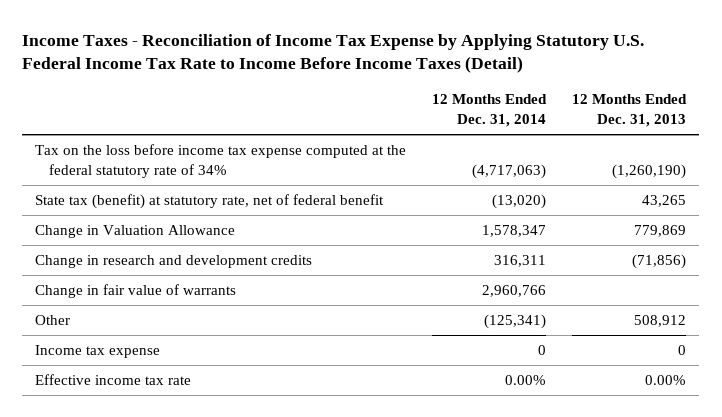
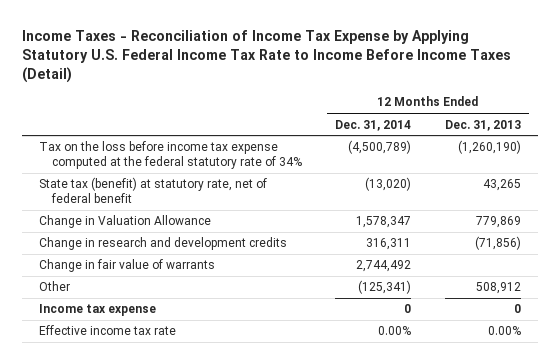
[472,163,547,179] (4,717,063) -> [348,140,412,155] (4,500,789)
[482,285,547,298] 2,960,766 -> [356,260,412,273] 2,744,492

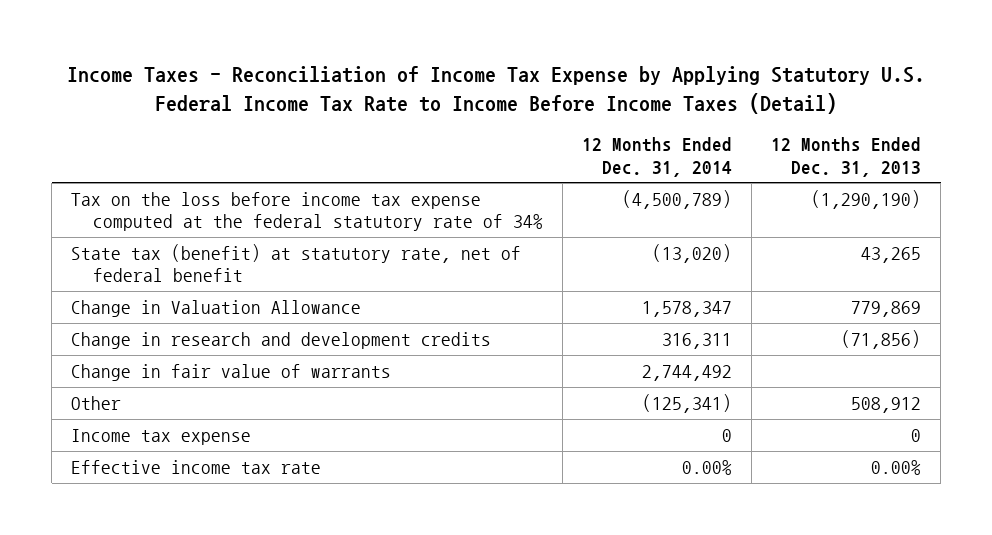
[457,140,521,155] (1,260,190) -> [811,189,922,209] (1,290,190)

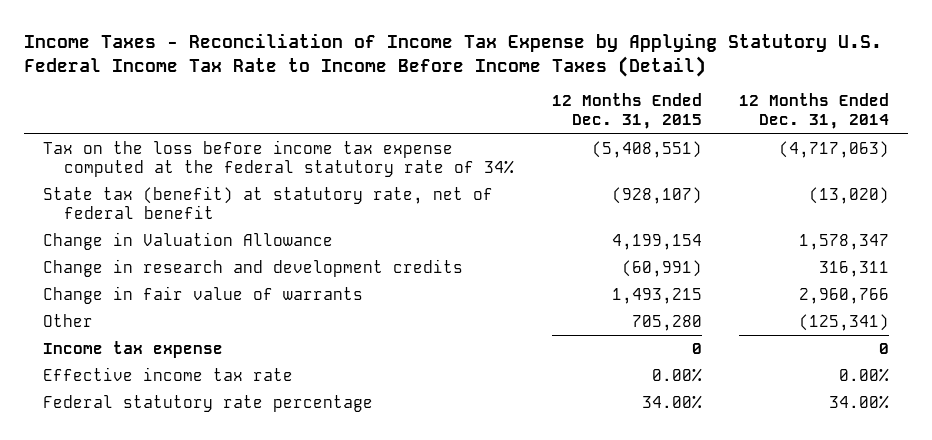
[771,137,922,177] 12 Months Ended Dec. 31, 2013 -> none
none -> [551,93,702,130] 12 Months Ended Dec. 31, 2015
[621,189,732,209] (4,500,789) -> [779,141,890,159] (4,717,063)
[641,364,732,381] 2,744,492 -> [799,288,890,305] 2,960,766
none -> [43,395,374,413] Federal statutory rate percentage

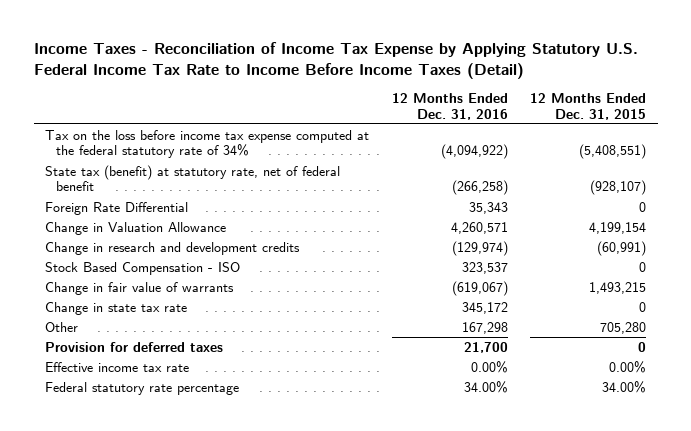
[739,93,890,130] 12 Months Ended Dec. 31, 2014 -> none
none -> [391,92,508,120] 12 Months Ended Dec. 31, 2016
none -> [45,201,189,215] Foreign Rate Differential
none -> [45,261,241,275] Stock Based Compensation - ISO
none -> [45,301,188,315] Change in state tax rate
[43,341,224,359] Income tax expense -> [45,341,224,352] Provision for deferred taxes

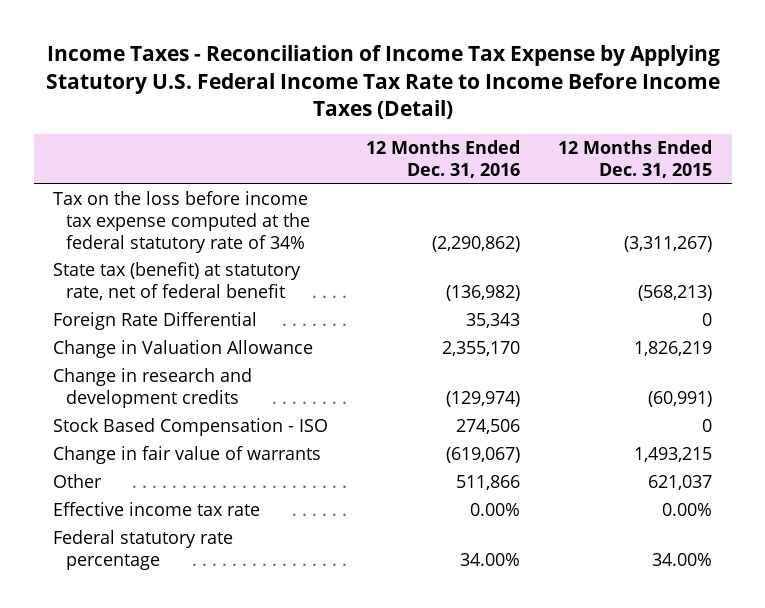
[440,144,508,160] (4,094,922) -> [432,235,521,252] (2,290,862)
[579,144,647,160] (5,408,551) -> [624,235,713,252] (3,311,267)
[451,180,508,196] (266,258) -> [446,284,521,301] (136,982)
[590,180,647,196] (928,107) -> [638,284,713,301] (568,213)
[450,221,508,234] 4,260,571 -> [442,341,521,357] 2,355,170
[589,221,647,234] 4,199,154 -> [634,341,713,357] 1,826,219
[461,261,508,274] 323,537 -> [456,419,521,435] 274,506
[45,301,188,315] Change in state tax rate -> none
[45,341,224,352] Provision for deferred taxes -> none
[461,321,508,334] 167,298 -> [456,475,521,491] 511,866
[600,321,647,334] 705,280 -> [648,475,713,491] 621,037

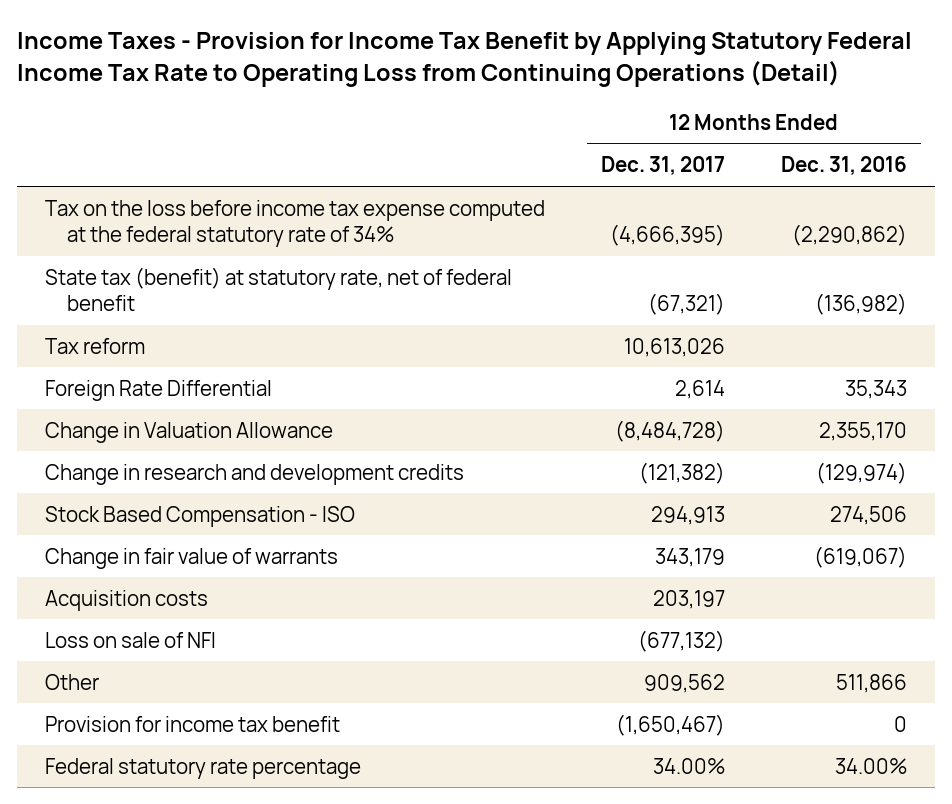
[45,45,720,120] Income Taxes - Reconciliation of Income Tax Expense by Applying Statutory U.S. Federal Income Tax Rate to Income Before Income Taxes (Detail) -> [17,32,913,88] Income Taxes - Provision for Income Tax Benefit by Applying Statutory Federal Income Tax Rate to Operating Loss from Continuing Operations (Detail)
[558,140,713,179] 12 Months Ended Dec. 31, 2015 -> none
none -> [601,156,726,176] Dec. 31, 2017
none -> [45,337,146,354] Tax reform
none -> [45,589,209,611] Acquisition costs
none -> [45,631,217,648] Loss on sale of NFI
[52,502,260,517] Effective income tax rate -> none
none -> [45,715,341,732] Provision for income tax benefit

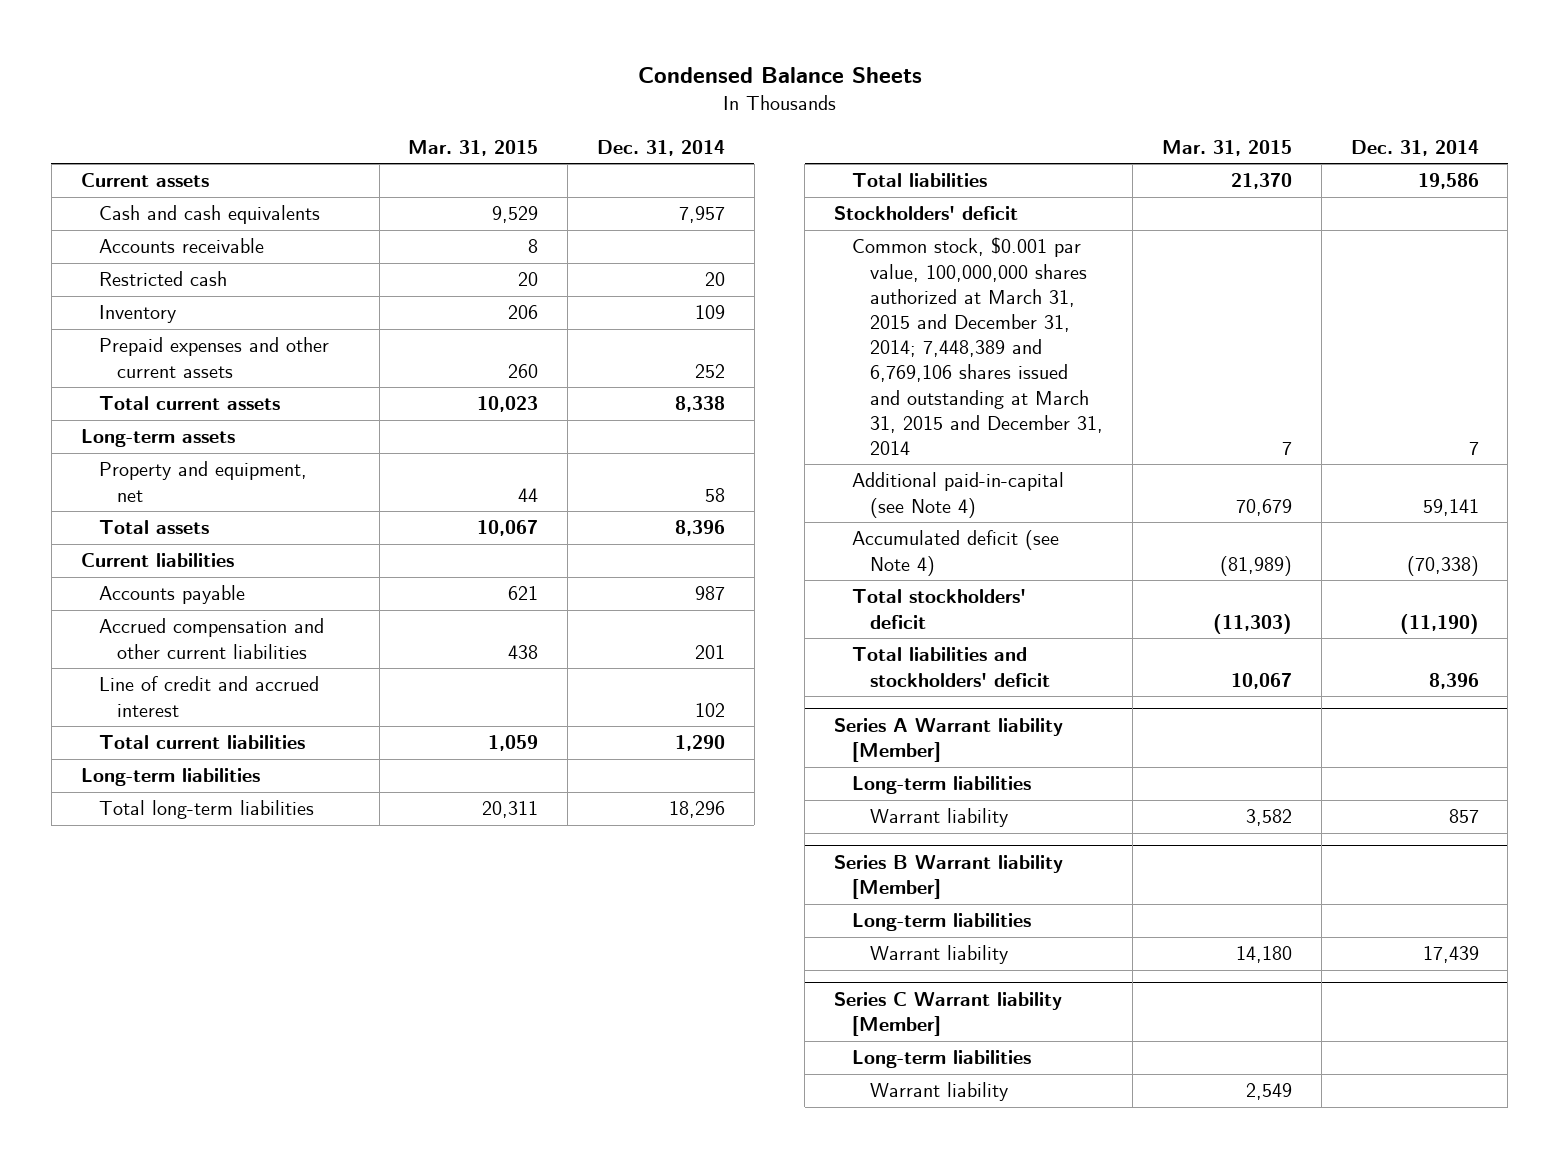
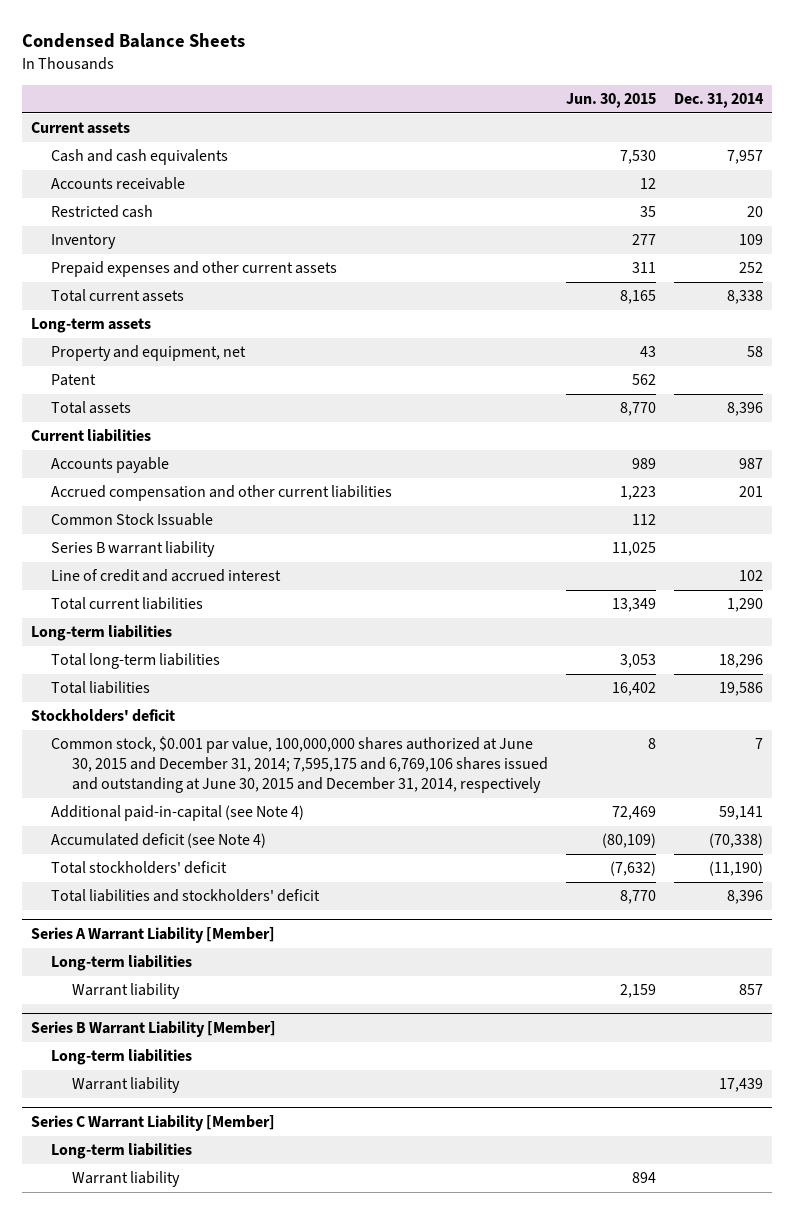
[408,139,539,156] Mar. 31, 2015 -> none
none -> [565,92,656,108] Jun. 30, 2015
none -> [51,374,97,387] Patent
none -> [51,513,214,527] Common Stock Issuable
none -> [51,541,216,558] Series B warrant liability
[852,237,1104,455] Common stock, $0.001 par value, 100,000,000 shares authorized at March 31, 2015 and December 31, 2014; 7,448,389 and 6,769,106 shares issued and outstanding at March 31, 2015 and December 31, 2014 -> [51,736,548,794] Common stock, $0.001 par value, 100,000,000 shares authorized at June 30, 2015 and December 31, 2014; 7,595,175 and 6,769,106 shares issued and outstanding at June 30, 2015 and December 31, 2014, respectively
[834,718,1064,763] Series A Warrant liability [Member] -> [31,927,276,944] Series A Warrant Liability [Member]
[834,855,1064,900] Series B Warrant liability [Member] -> [31,1021,277,1038] Series B Warrant Liability [Member]
[834,992,1063,1037] Series C Warrant liability [Member] -> [31,1115,276,1132] Series C Warrant Liability [Member]

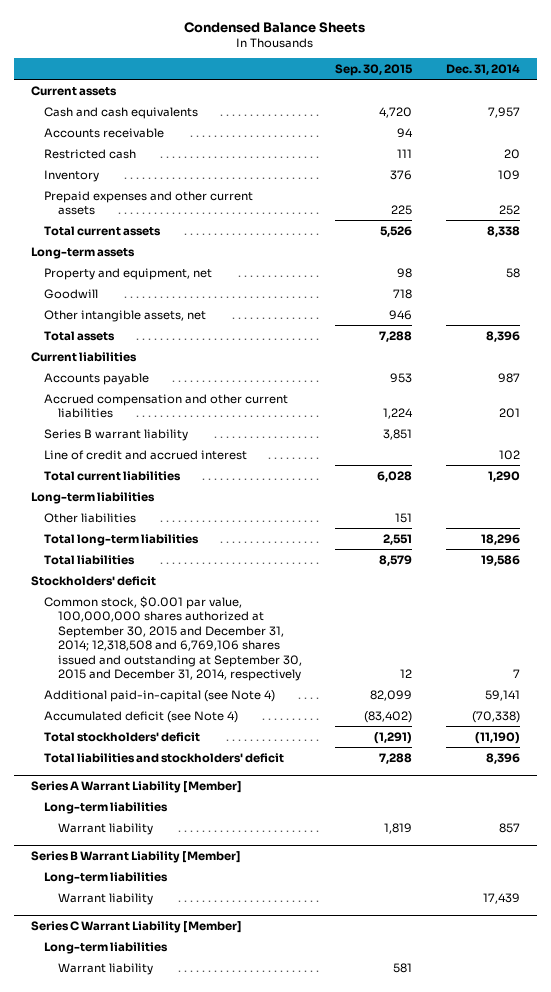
[565,92,656,108] Jun. 30, 2015 -> none
none -> [335,63,414,76] Sep. 30, 2015
[51,374,97,387] Patent -> none
none -> [44,288,99,299] Goodwill
none -> [44,309,207,322] Other intangible assets, net
[51,513,214,527] Common Stock Issuable -> none
none -> [44,512,137,523] Other liabilities
[51,736,548,794] Common stock, $0.001 par value, 100,000,000 shares authorized at June 30, 2015 and December 31, 2014; 7,595,175 and 6,769,106 shares issued and outstanding at June 30, 2015 and December 31, 2014, respectively -> [44,595,303,682] Common stock, $0.001 par value, 100,000,000 shares authorized at September 30, 2015 and December 31, 2014; 12,318,508 and 6,769,106 shares issued and outstanding at September 30, 2015 and December 31, 2014, respectively

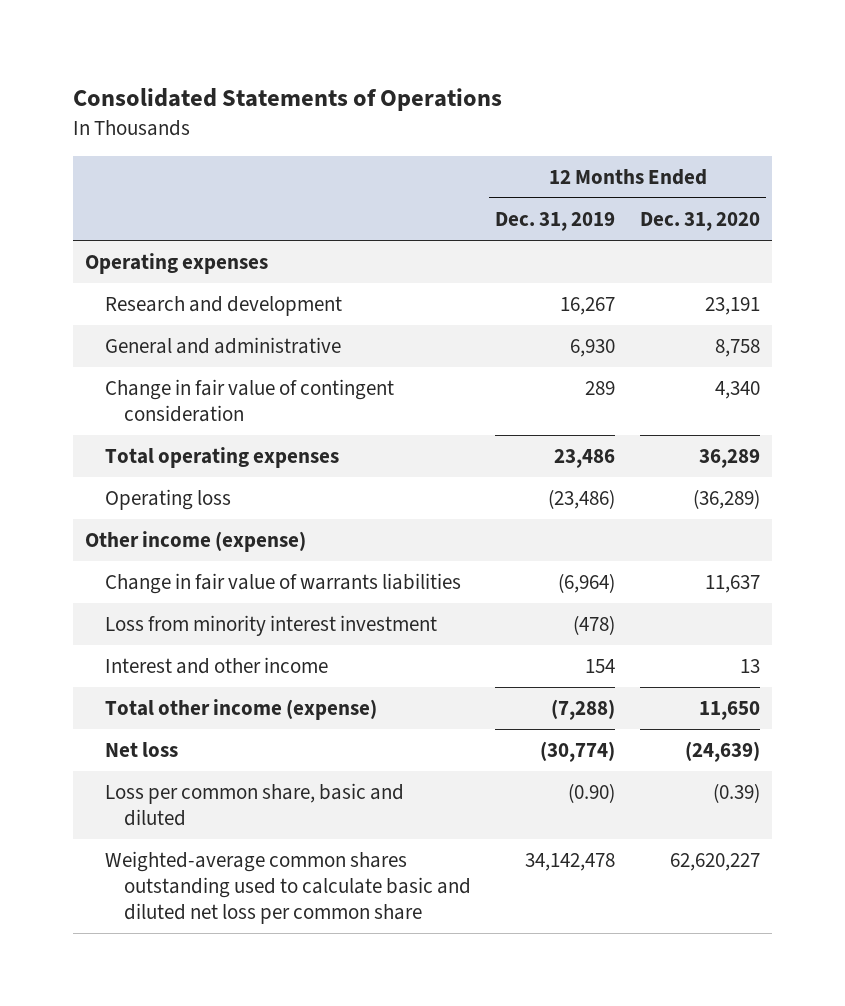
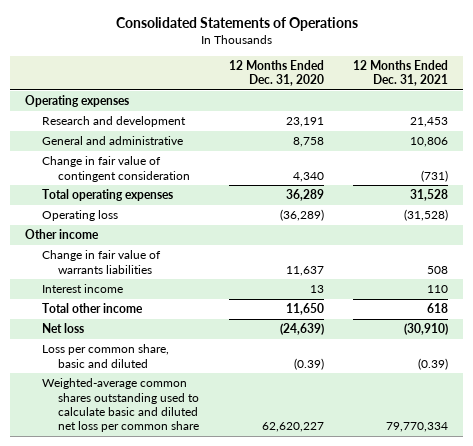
[495,212,616,232] Dec. 31, 2019 -> none
none -> [353,59,449,87] 12 Months Ended Dec. 31, 2021
[85,531,307,553] Other income (expense) -> [24,229,99,240] Other income
[104,615,437,637] Loss from minority interest investment -> none
[104,657,328,675] Interest and other income -> [41,284,123,294] Interest income
[104,699,377,721] Total other income (expense) -> [41,303,143,314] Total other income

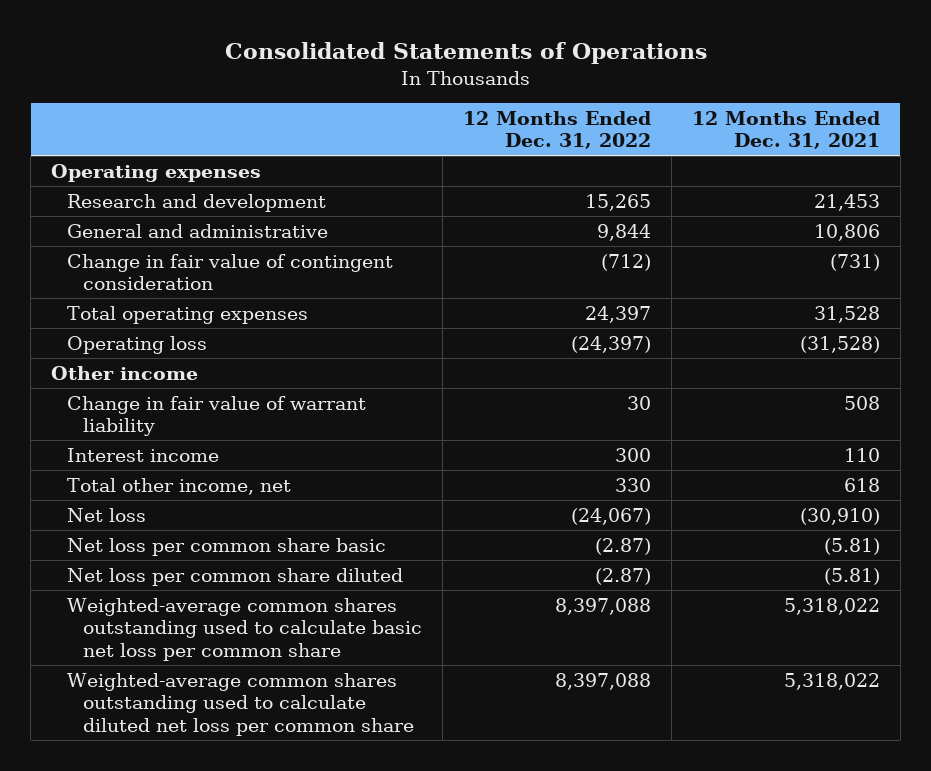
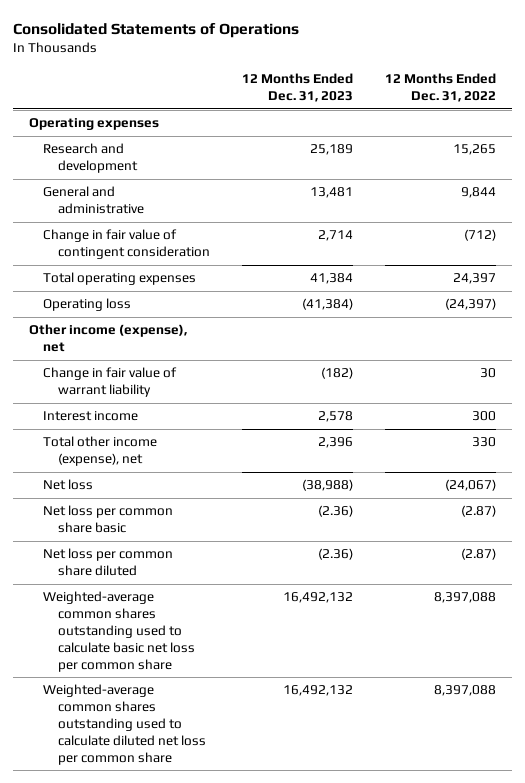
[692,110,881,150] 12 Months Ended Dec. 31, 2021 -> none
none -> [241,73,353,103] 12 Months Ended Dec. 31, 2023
[51,365,199,380] Other income -> [29,324,188,353] Other income (expense), net
[67,477,292,495] Total other income, net -> [43,436,158,467] Total other income (expense), net

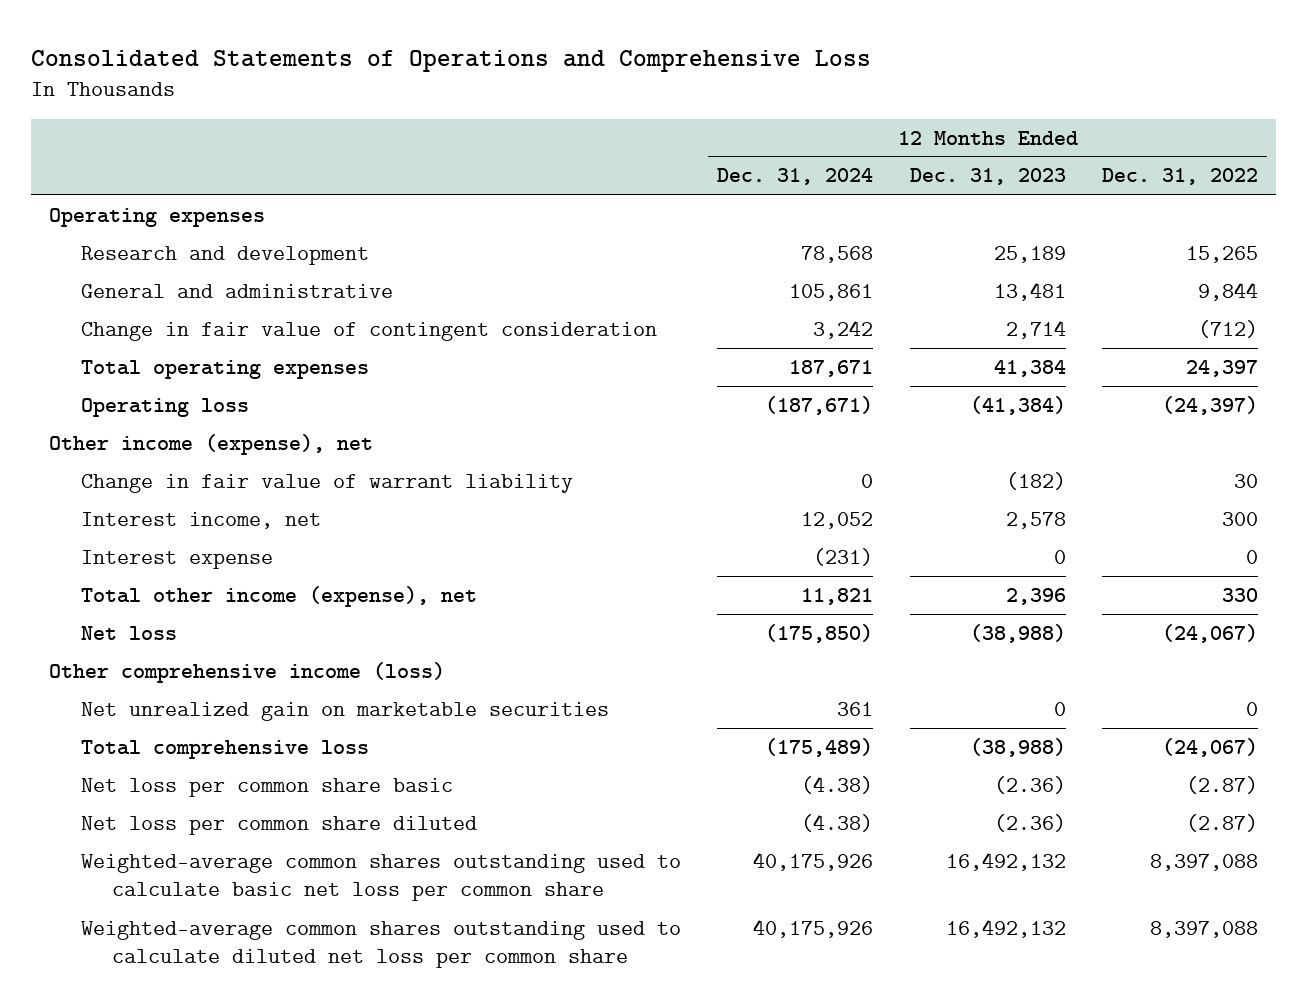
[13,23,300,39] Consolidated Statements of Operations -> [31,49,872,72] Consolidated Statements of Operations and Comprehensive Loss
none -> [717,168,874,186] Dec. 31, 2024
[43,411,139,422] Interest income -> [80,511,321,529] Interest income, net
none -> [80,549,273,569] Interest expense
none -> [49,661,446,683] Other comprehensive income (loss)
none -> [80,701,609,721] Net unrealized gain on marketable securities
none -> [80,739,369,759] Total comprehensive loss

